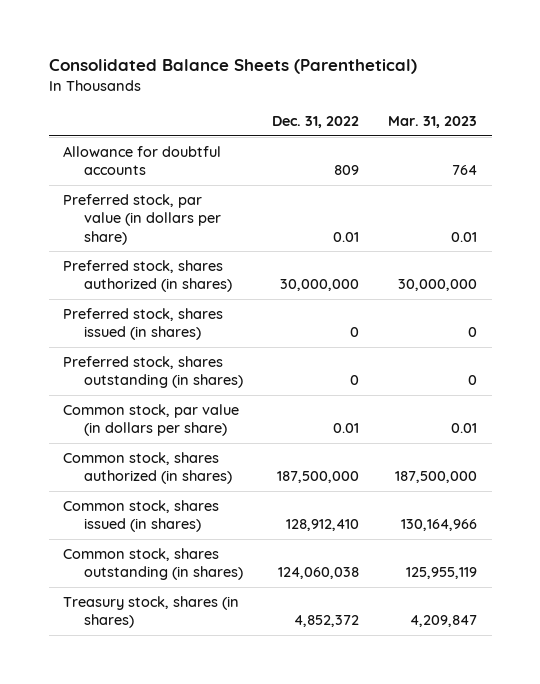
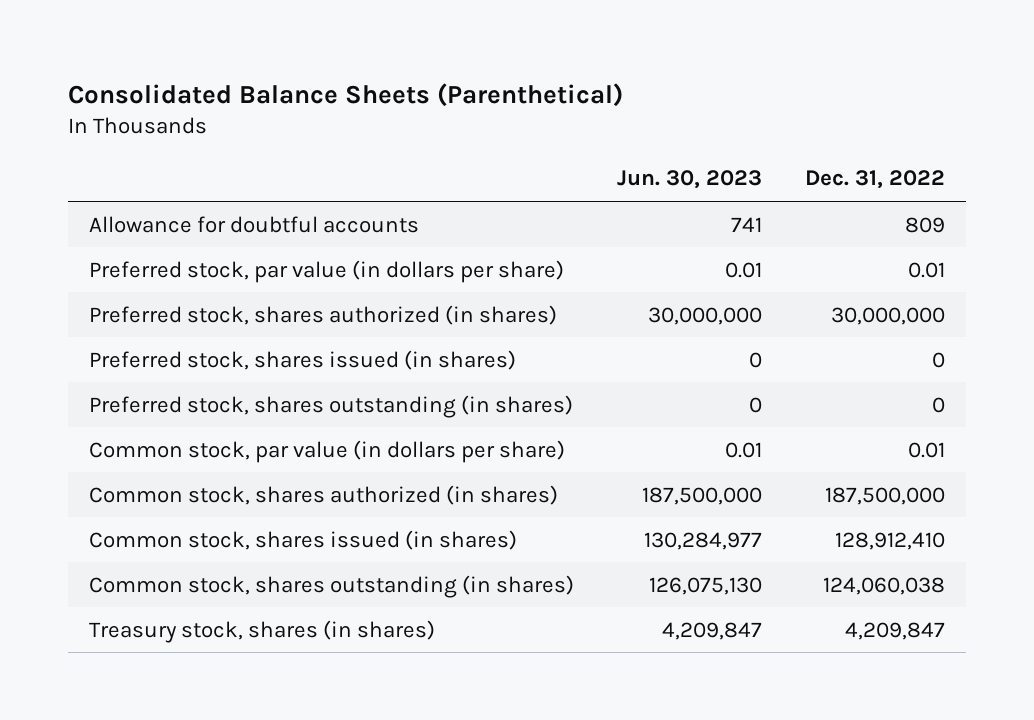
[388,116,478,129] Mar. 31, 2023 -> none
none -> [617,170,763,190] Jun. 30, 2023
[294,615,360,628] 4,852,372 -> [844,621,945,640] 4,209,847

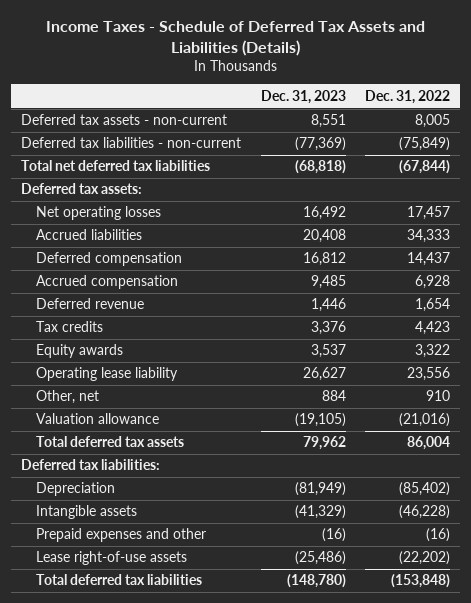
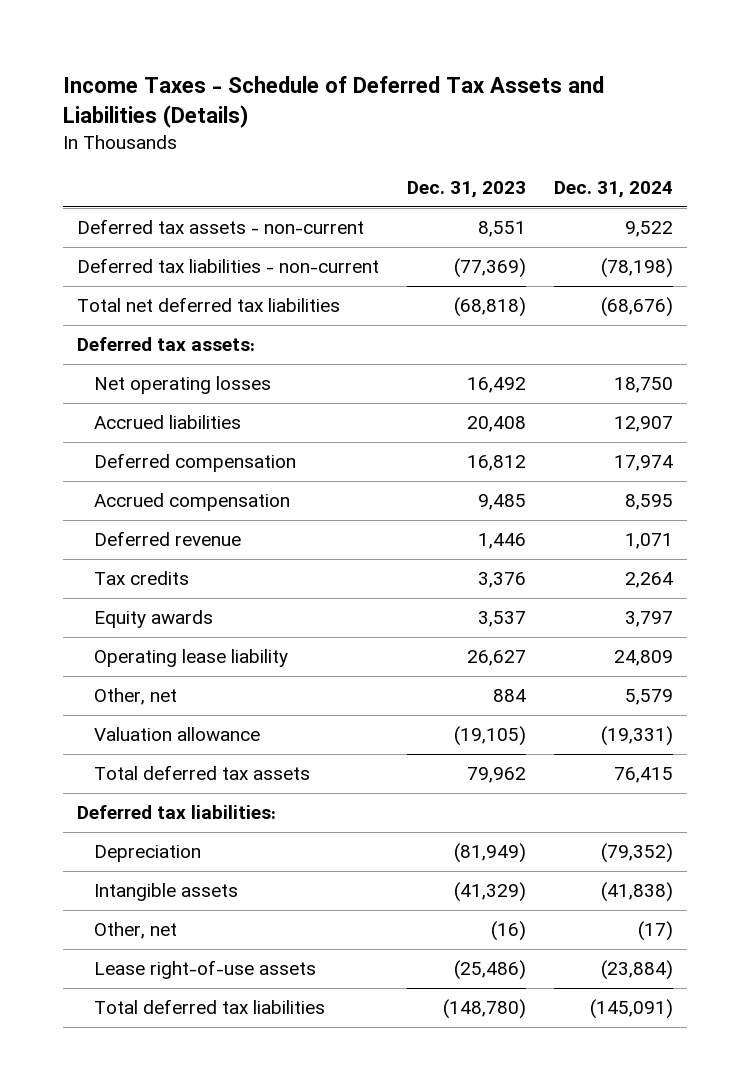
[365,89,451,104] Dec. 31, 2022 -> none
none -> [553,181,673,199] Dec. 31, 2024
[35,528,206,543] Prepaid expenses and other -> none
none -> [94,922,178,940] Other, net

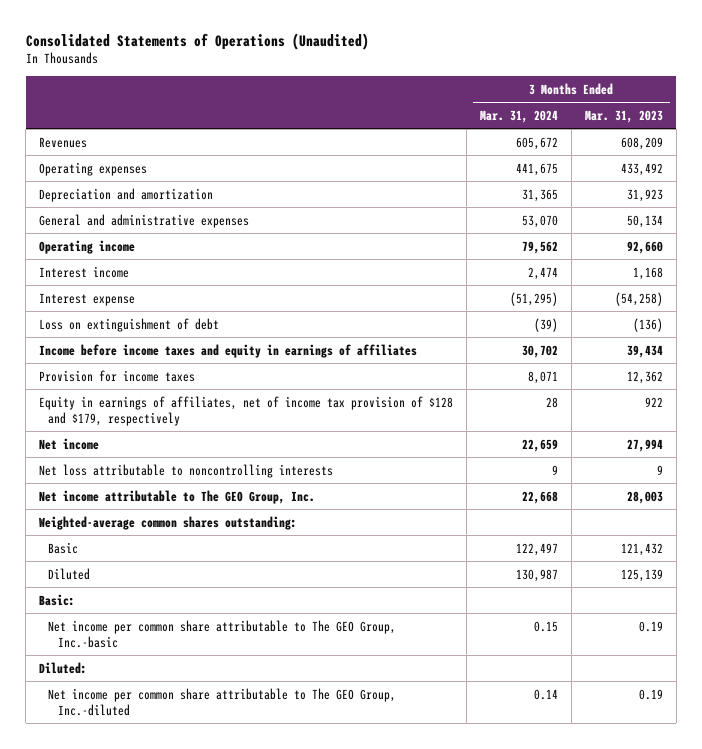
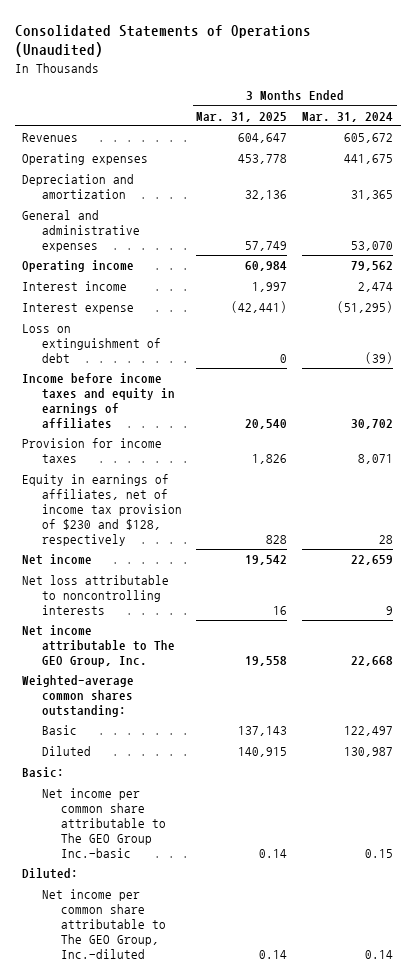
[584,109,663,123] Mar. 31, 2023 -> none
none -> [196,111,288,122] Mar. 31, 2025
[39,395,454,426] Equity in earnings of affiliates, net of income tax provision of $128 and $179, respectively -> [22,474,182,547] Equity in earnings of affiliates, net of income tax provision of $230 and $128, respectively
[48,619,397,648] Net income per common share attributable to The GEO Group, Inc.-basic -> [41,788,167,859] Net income per common share attributable to The GEO Group Inc.-basic

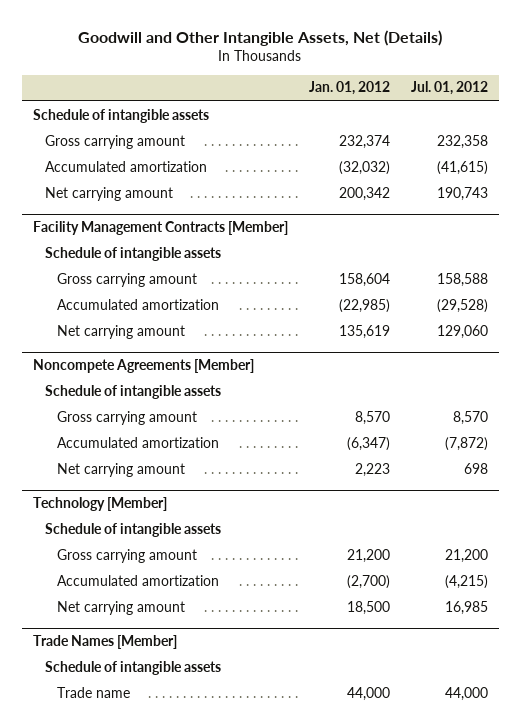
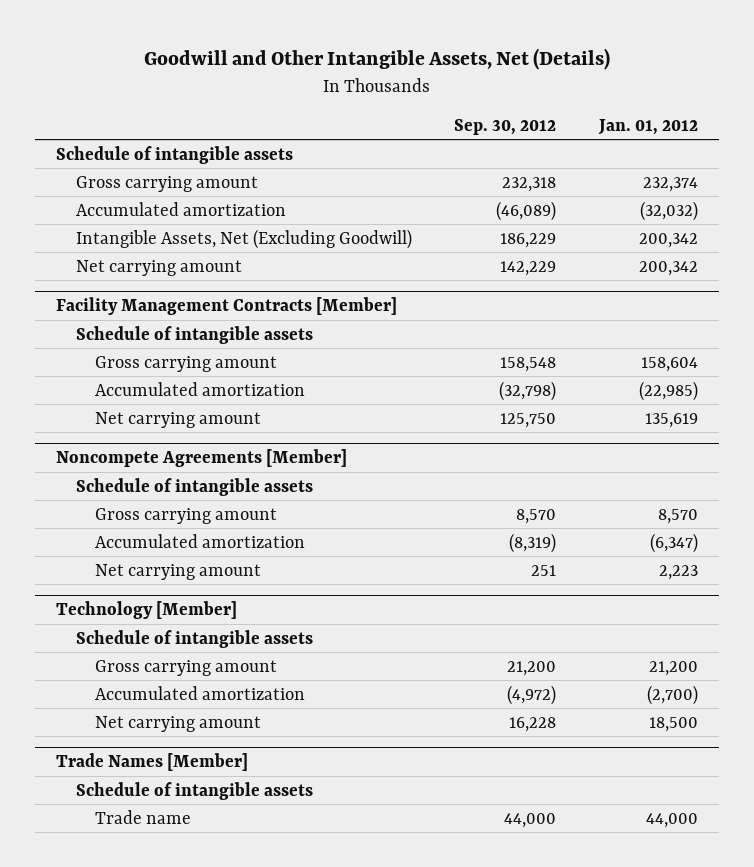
[411,81,489,96] Jul. 01, 2012 -> none
none -> [454,118,557,135] Sep. 30, 2012
none -> [75,228,412,249] Intangible Assets, Net (Excluding Goodwill)

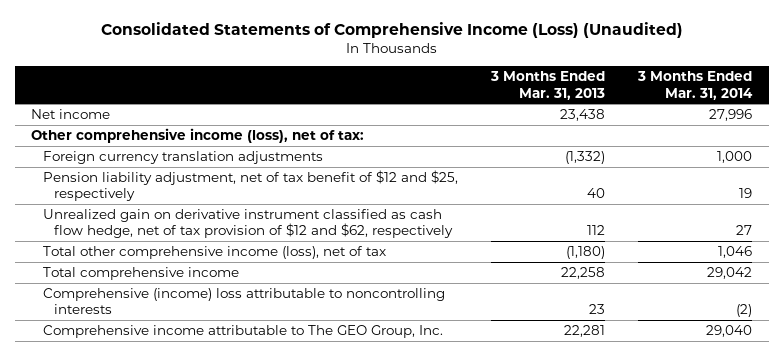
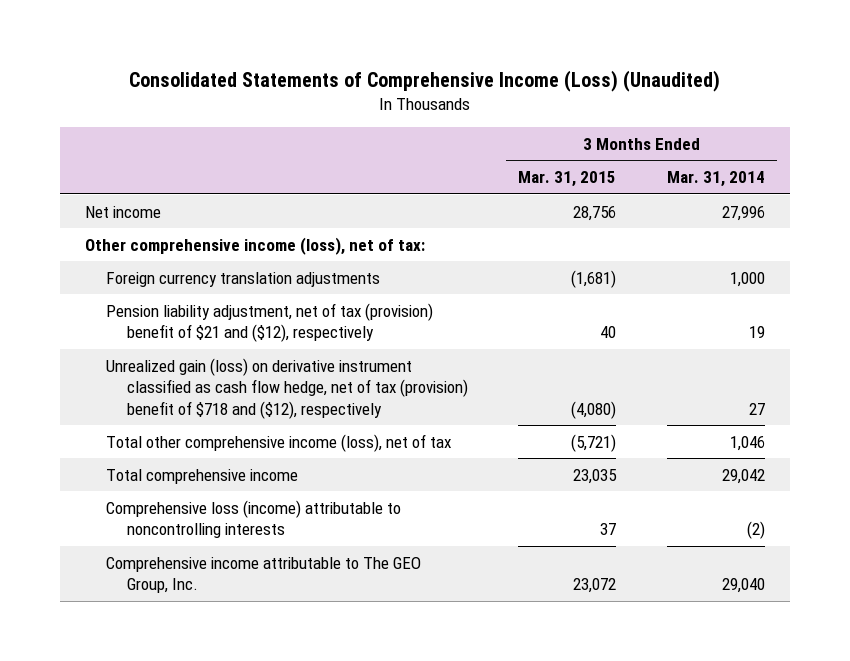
[489,71,605,100] 3 Months Ended Mar. 31, 2013 -> none
none -> [518,171,617,188] Mar. 31, 2015
[42,169,458,202] Pension liability adjustment, net of tax benefit of $12 and $25, respectively -> [105,302,433,343] Pension liability adjustment, net of tax (provision) benefit of $21 and ($12), respectively
[42,208,454,239] Unrealized gain on derivative instrument classified as cash flow hedge, net of tax provision of $12 and $62, respectively -> [105,357,468,419] Unrealized gain (loss) on derivative instrument classified as cash flow hedge, net of tax (provision) benefit of $718 and ($12), respectively
[42,287,445,315] Comprehensive (income) loss attributable to noncontrolling interests -> [105,499,401,539] Comprehensive loss (income) attributable to noncontrolling interests

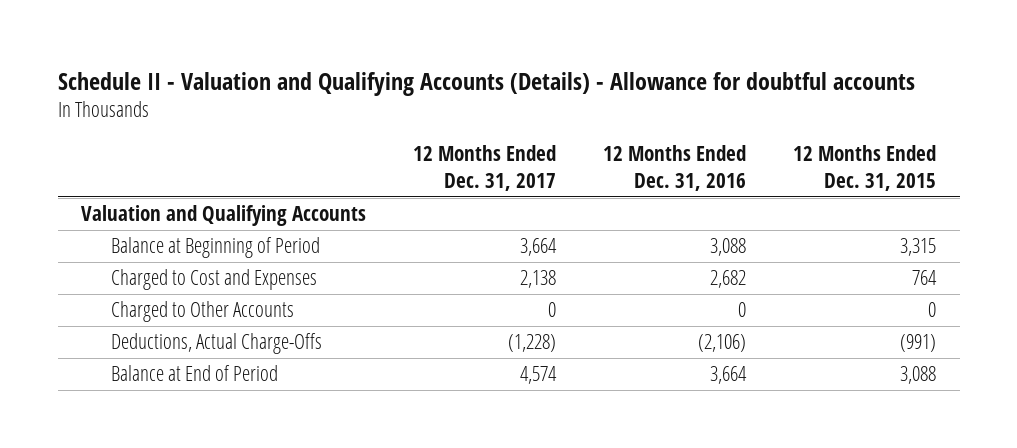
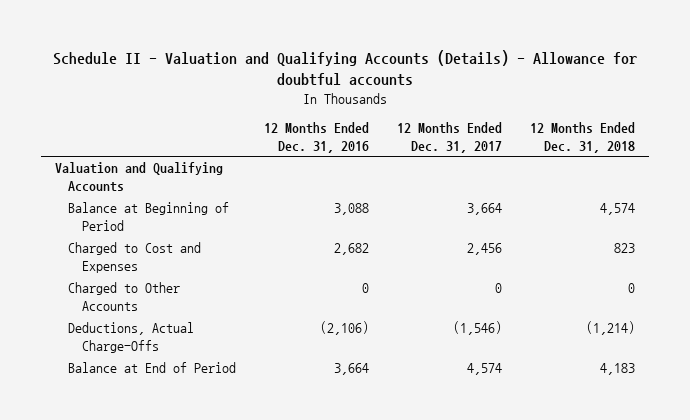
[793,145,937,191] 12 Months Ended Dec. 31, 2015 -> none
none -> [530,122,636,153] 12 Months Ended Dec. 31, 2018
[520,270,557,289] 2,138 -> [467,243,503,256] 2,456
[508,334,557,353] (1,228) -> [453,321,503,336] (1,546)

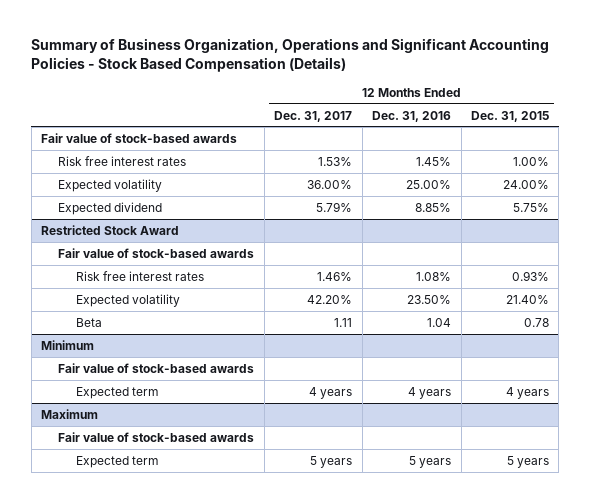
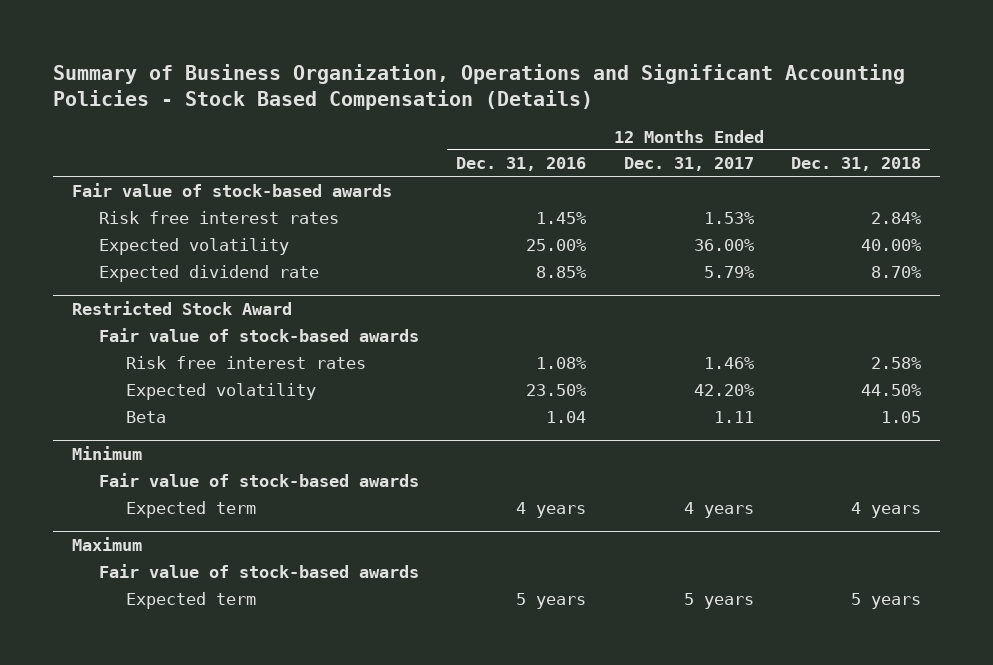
[470,110,549,122] Dec. 31, 2015 -> none
none -> [790,157,921,172] Dec. 31, 2018
[58,201,163,215] Expected dividend -> [98,264,319,282] Expected dividend rate

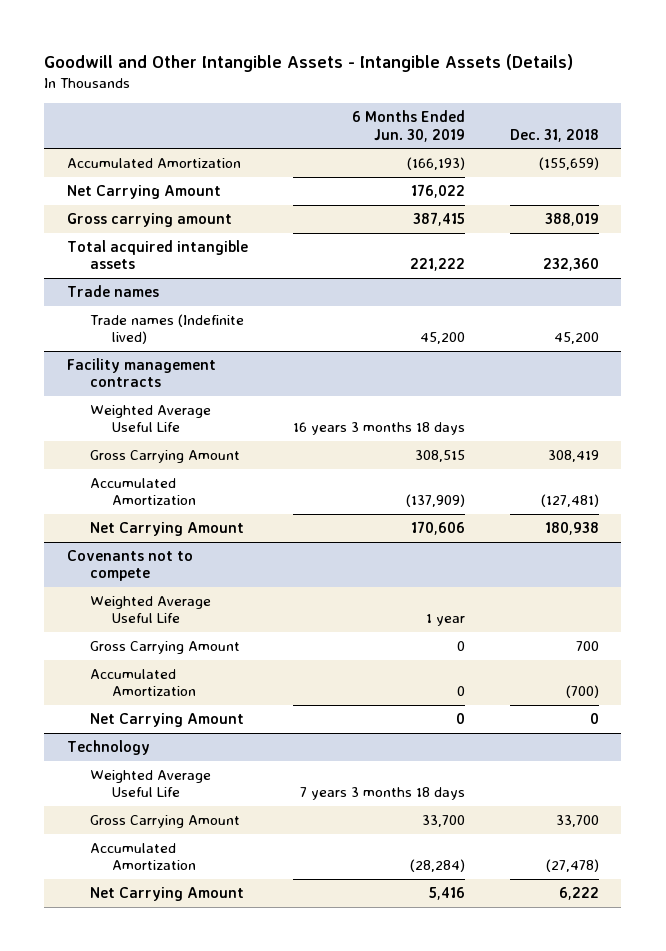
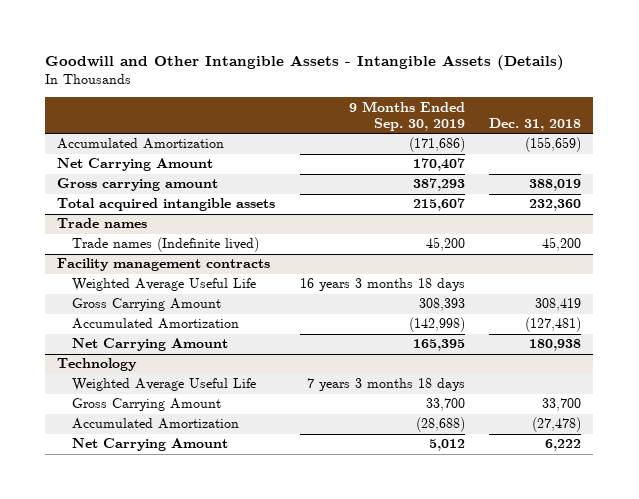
[351,110,465,142] 6 Months Ended Jun. 30, 2019 -> none
none -> [348,100,465,131] 9 Months Ended Sep. 30, 2019
[66,549,193,582] Covenants not to compete -> none
[89,595,211,624] Weighted Average Useful Life -> none
[89,640,240,654] Gross Carrying Amount -> none
[89,668,197,697] Accumulated Amortization -> none
[89,712,244,727] Net Carrying Amount -> none

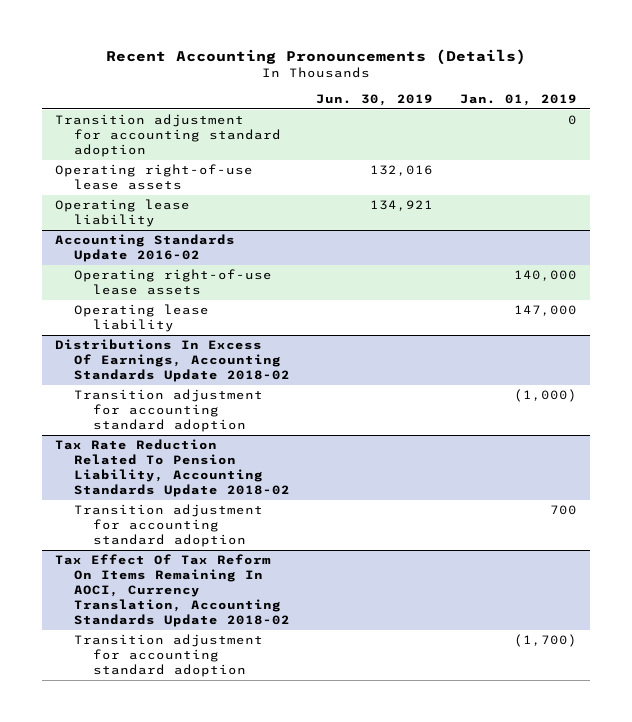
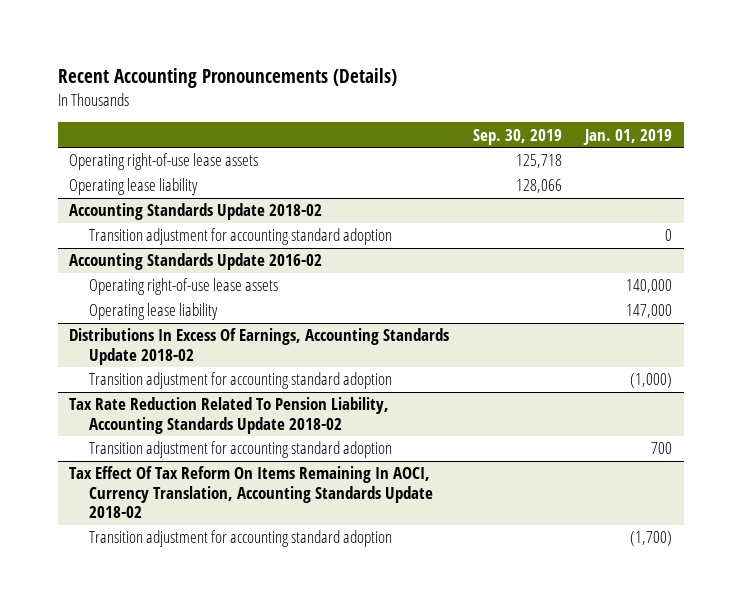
[316,94,434,107] Jun. 30, 2019 -> none
none -> [472,128,562,145] Sep. 30, 2019
[55,114,281,157] Transition adjustment for accounting standard adoption -> none
none -> [69,203,323,221] Accounting Standards Update 2018-02
none -> [89,228,393,246] Transition adjustment for accounting standard adoption

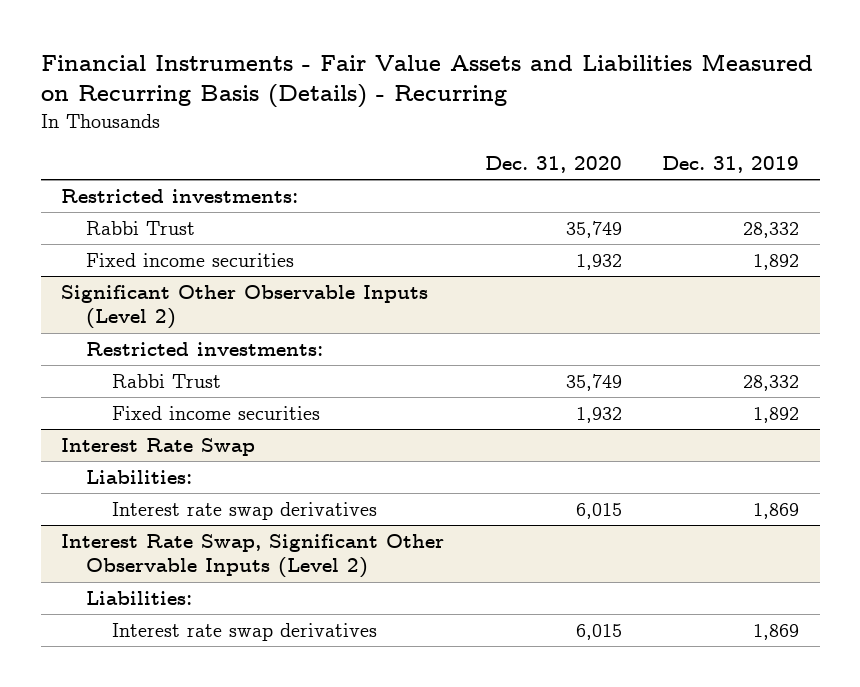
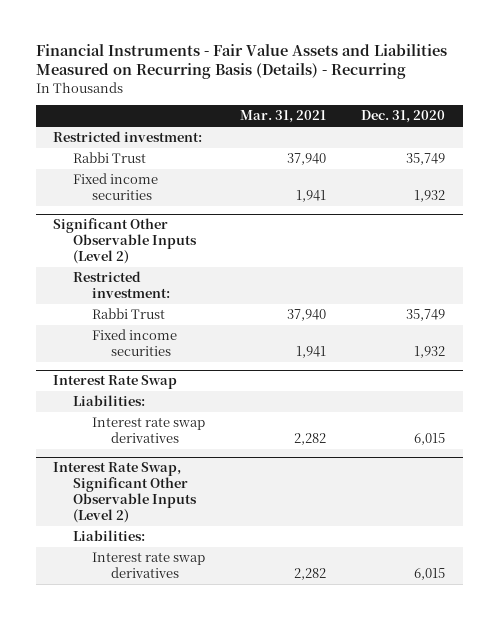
[662,156,800,174] Dec. 31, 2019 -> none
none -> [239,110,326,124] Mar. 31, 2021
[60,188,298,203] Restricted investments: -> [53,131,203,143] Restricted investment:
[86,341,324,356] Restricted investments: -> [72,271,170,299] Restricted investment:

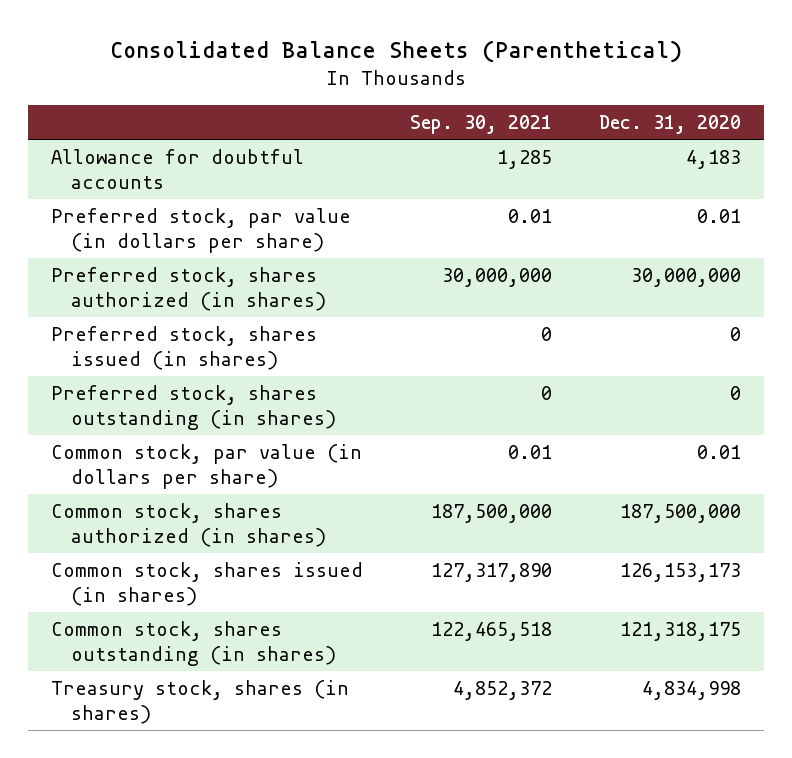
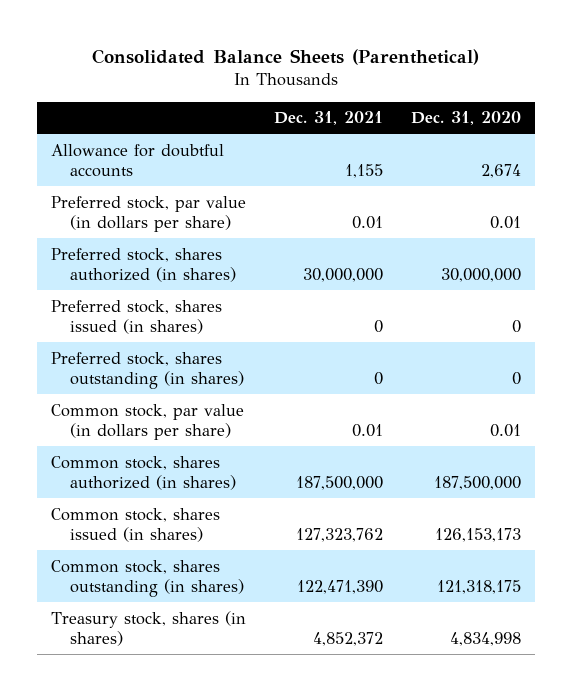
[410,114,553,134] Sep. 30, 2021 -> none
none -> [274,111,384,126] Dec. 31, 2021
[685,149,741,169] 4,183 -> [481,163,522,178] 2,674

